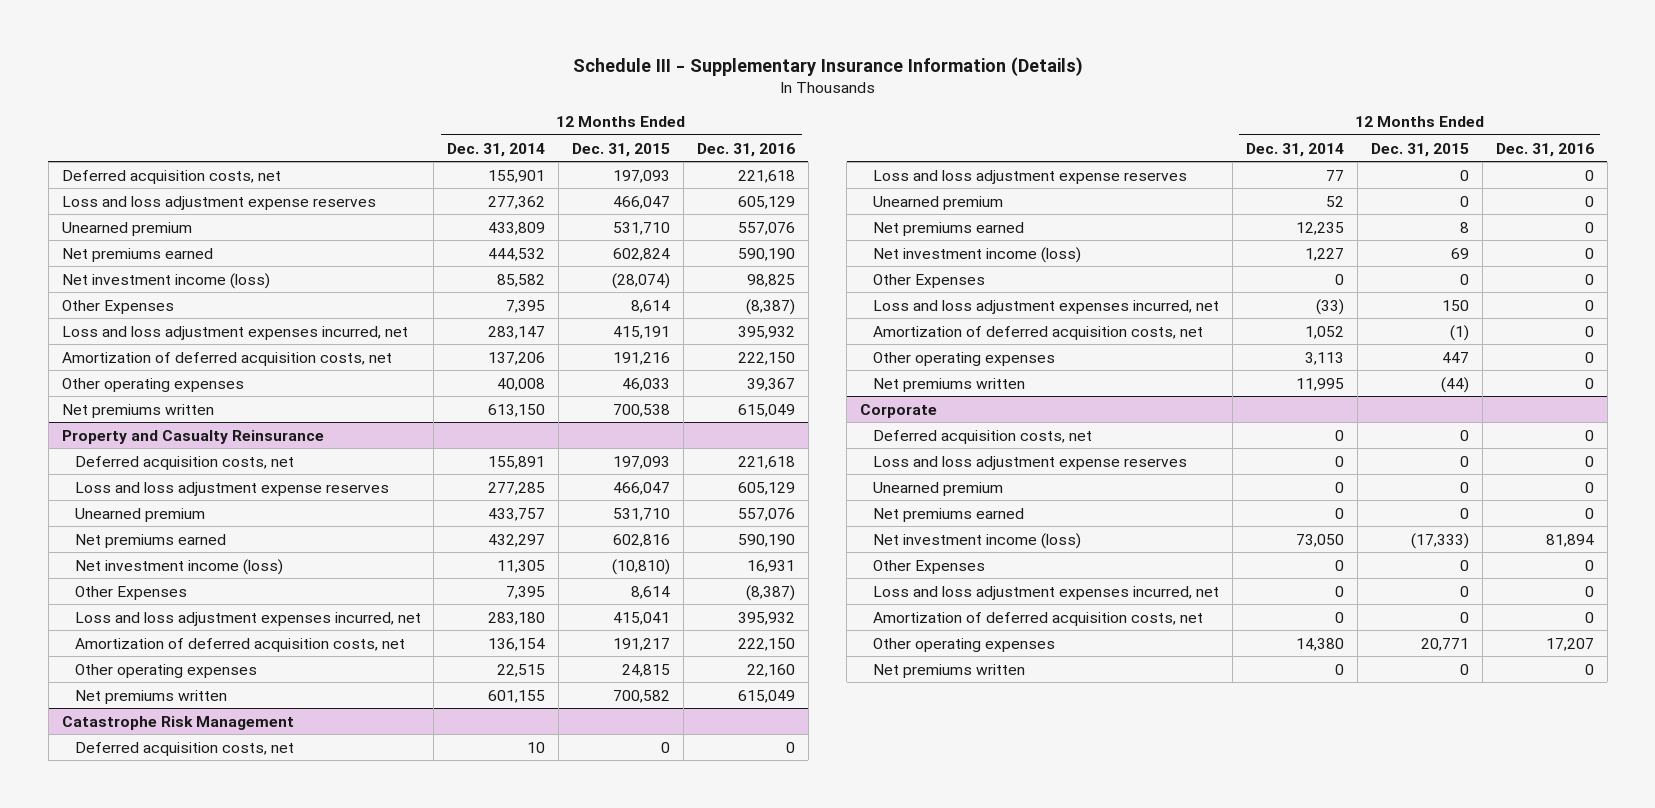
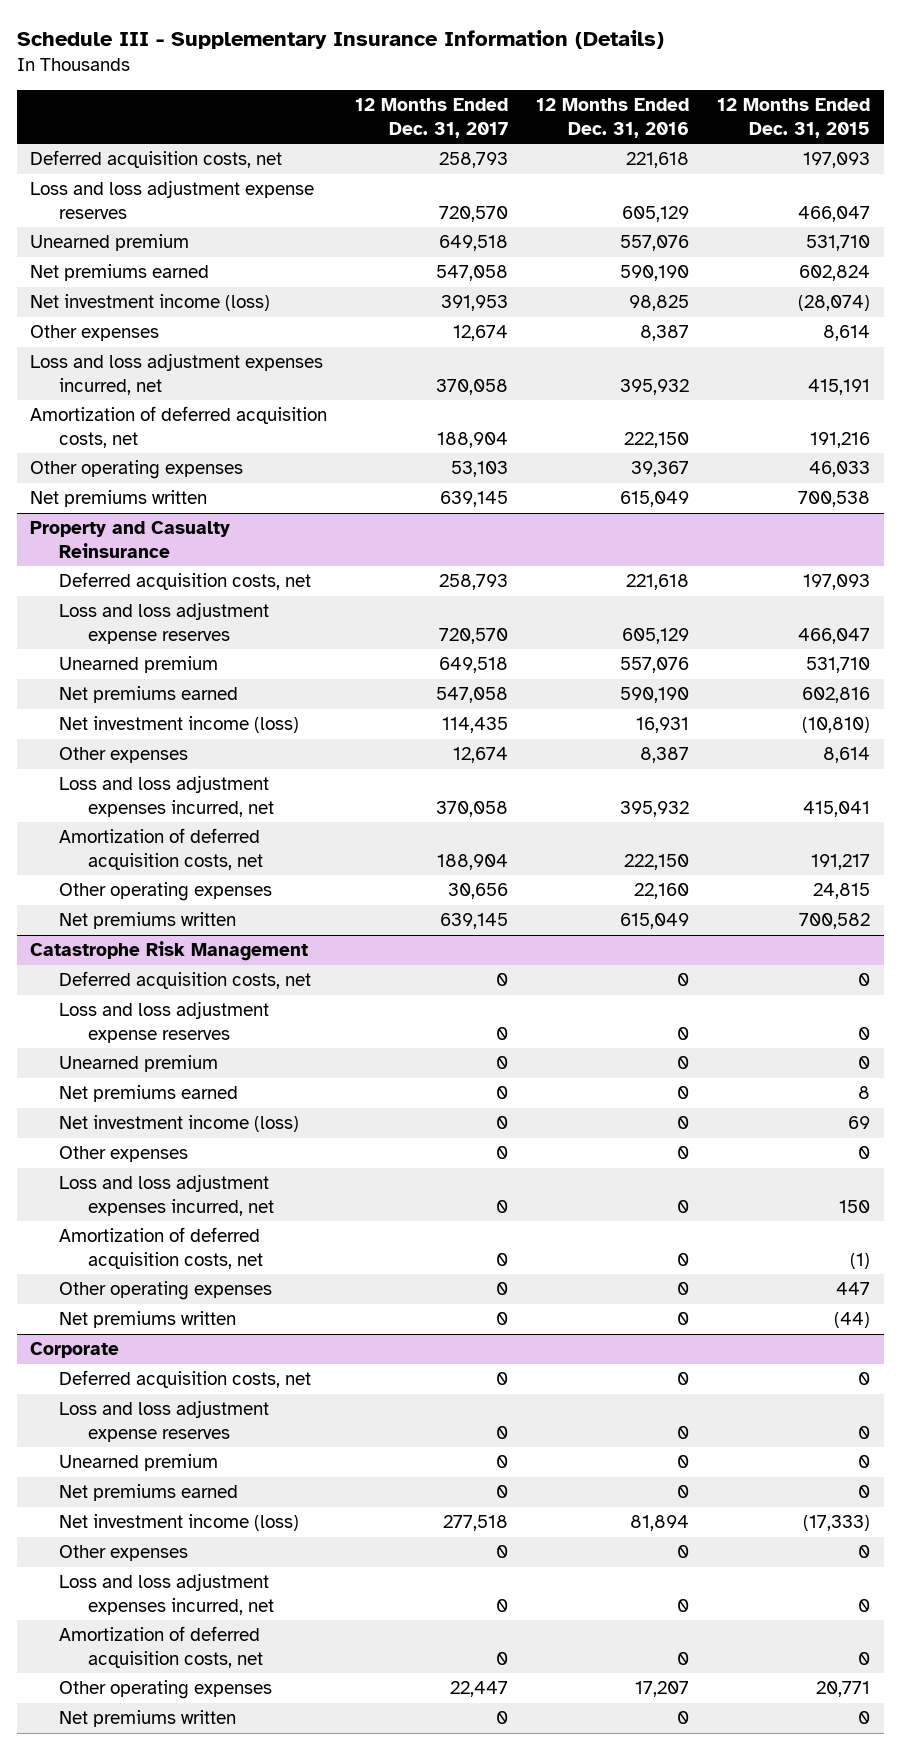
[447,142,546,157] Dec. 31, 2014 -> none
none -> [355,98,509,138] 12 Months Ended Dec. 31, 2017
[61,299,174,314] Other Expenses -> [30,325,160,342] Other expenses
[745,298,795,315] (8,387) -> [639,325,689,342] 8,387
[74,585,187,600] Other Expenses -> [59,747,189,764] Other expenses
[745,584,795,601] (8,387) -> [639,747,689,764] 8,387
[873,273,986,288] Other Expenses -> [59,1146,189,1163] Other expenses
[873,559,986,574] Other Expenses -> [59,1545,189,1562] Other expenses

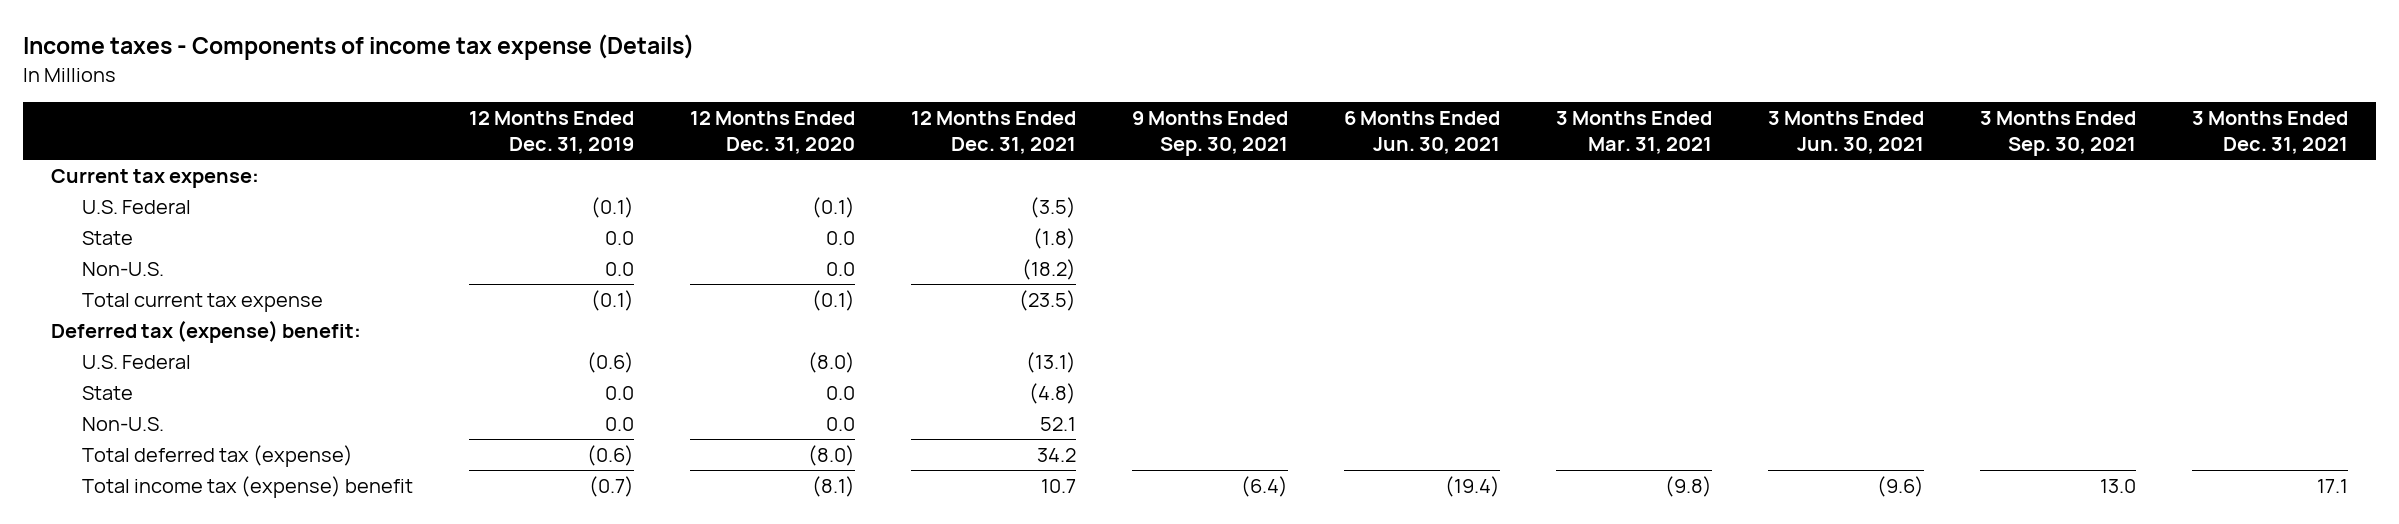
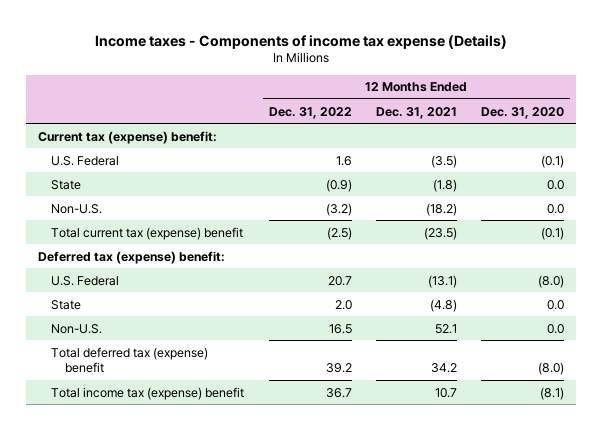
[469,110,635,154] 12 Months Ended Dec. 31, 2019 -> none
[1132,110,1289,156] 9 Months Ended Sep. 30, 2021 -> none
[1344,110,1501,154] 6 Months Ended Jun. 30, 2021 -> none
[1556,110,1713,154] 3 Months Ended Mar. 31, 2021 -> none
[1768,110,1925,154] 3 Months Ended Jun. 30, 2021 -> none
[1980,110,2137,156] 3 Months Ended Sep. 30, 2021 -> none
[2192,110,2349,154] 3 Months Ended Dec. 31, 2021 -> none
none -> [268,106,352,119] Dec. 31, 2022
[51,169,260,189] Current tax expense: -> [38,130,218,144] Current tax (expense) benefit:
[82,293,324,313] Total current tax expense -> [51,226,244,240] Total current tax (expense) benefit
[82,445,354,468] Total deferred tax (expense) -> [51,346,209,374] Total deferred tax (expense) benefit

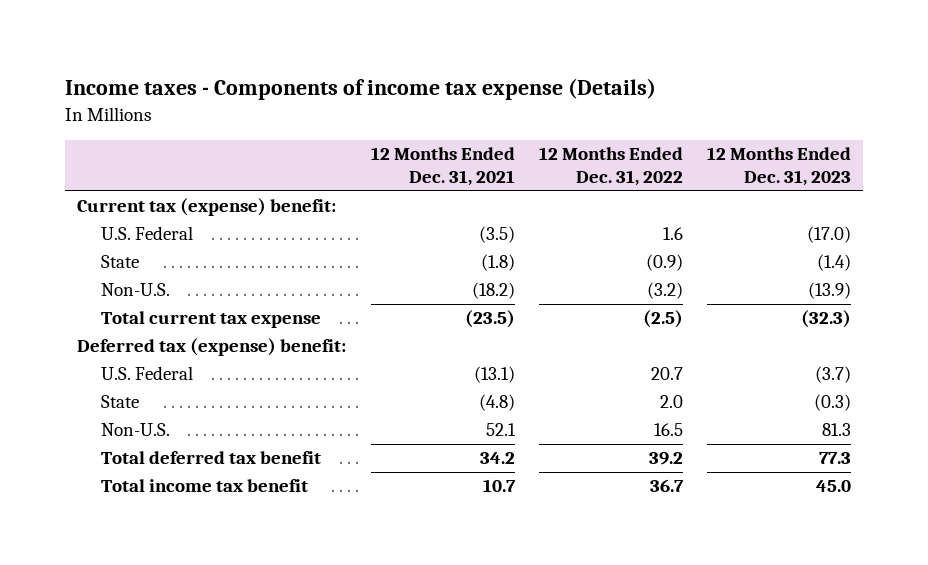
[480,106,564,119] Dec. 31, 2020 -> none
none -> [706,147,851,187] 12 Months Ended Dec. 31, 2023
[51,226,244,240] Total current tax (expense) benefit -> [100,311,321,329] Total current tax expense
[51,346,209,374] Total deferred tax (expense) benefit -> [100,451,321,465] Total deferred tax benefit
[51,386,245,400] Total income tax (expense) benefit -> [100,479,308,493] Total income tax benefit

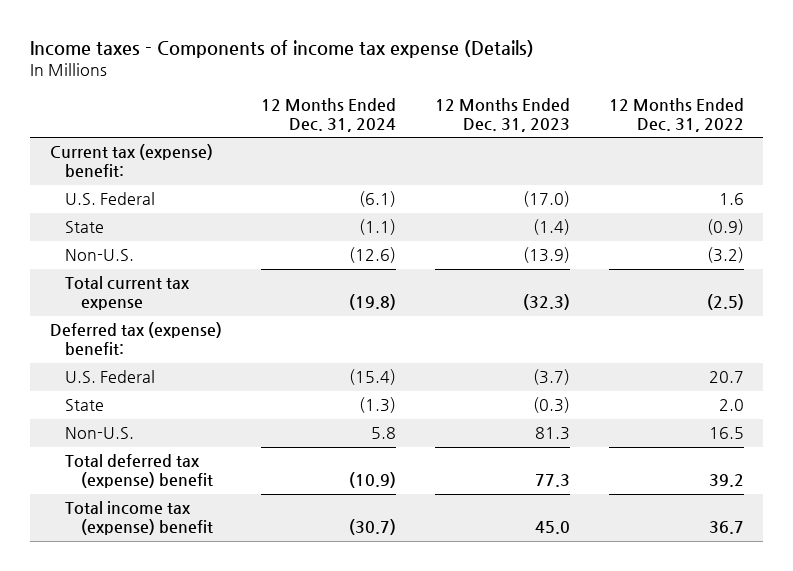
[370,147,515,187] 12 Months Ended Dec. 31, 2021 -> none
none -> [260,97,396,132] 12 Months Ended Dec. 31, 2024
[100,451,321,465] Total deferred tax benefit -> [65,454,214,489] Total deferred tax (expense) benefit
[100,479,308,493] Total income tax benefit -> [65,501,214,536] Total income tax (expense) benefit

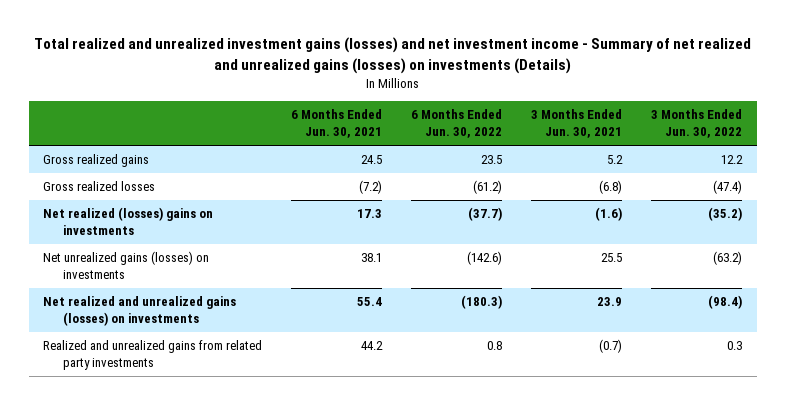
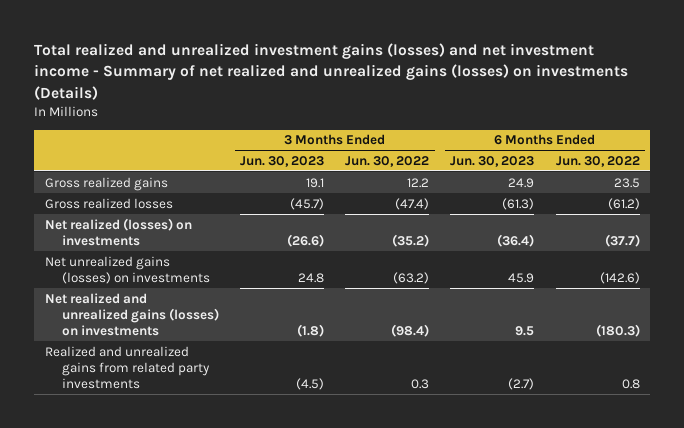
[291,109,383,139] 6 Months Ended Jun. 30, 2021 -> none
[531,109,623,139] 3 Months Ended Jun. 30, 2021 -> none
none -> [240,155,325,167] Jun. 30, 2023
none -> [450,155,535,167] Jun. 30, 2023
[43,207,214,236] Net realized (losses) gains on investments -> [44,217,192,246] Net realized (losses) on investments

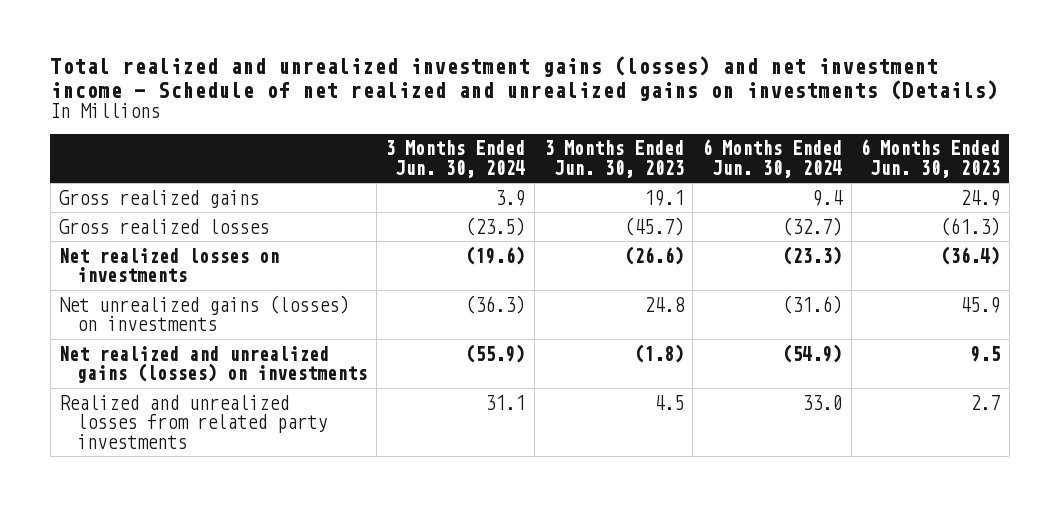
[34,43,629,100] Total realized and unrealized investment gains (losses) and net investment income - Summary of net realized and unrealized gains (losses) on investments (Details) -> [50,55,999,101] Total realized and unrealized investment gains (losses) and net investment income - Schedule of net realized and unrealized gains on investments (Details)
[345,155,430,167] Jun. 30, 2022 -> none
[555,155,640,167] Jun. 30, 2022 -> none
none -> [385,140,526,178] 3 Months Ended Jun. 30, 2024
none -> [702,139,843,178] 6 Months Ended Jun. 30, 2024
[44,217,192,246] Net realized (losses) on investments -> [59,247,280,283] Net realized losses on investments
[44,345,211,390] Realized and unrealized gains from related party investments -> [59,394,328,449] Realized and unrealized losses from related party investments
[296,378,325,391] (4.5) -> [653,394,684,410] 4.5
[508,378,535,391] (2.7) -> [970,394,1001,410] 2.7

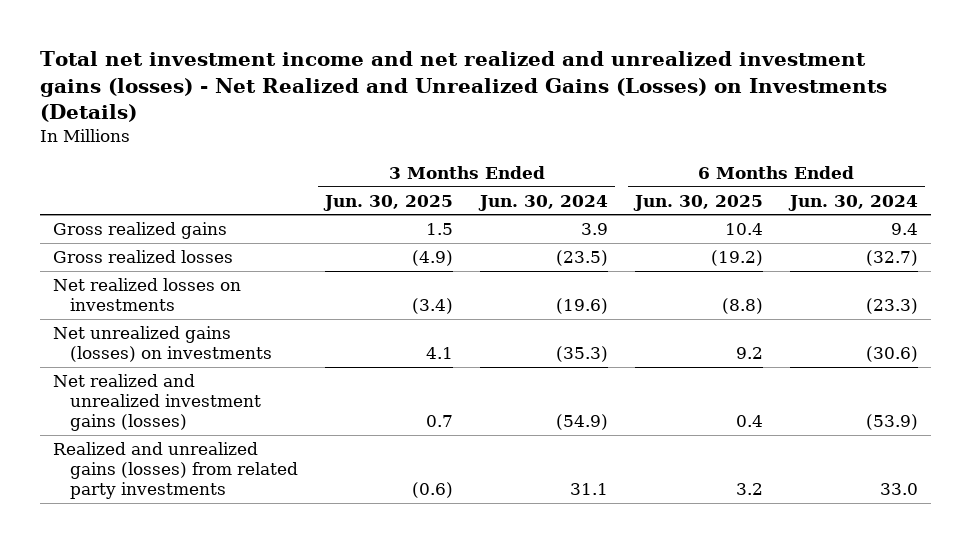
[50,55,999,101] Total realized and unrealized investment gains (losses) and net investment income - Schedule of net realized and unrealized gains on investments (Details) -> [39,51,887,122] Total net investment income and net realized and unrealized investment gains (losses) - Net Realized and Unrealized Gains (Losses) on Investments (Details)
[543,140,684,178] 3 Months Ended Jun. 30, 2023 -> none
[860,139,1001,178] 6 Months Ended Jun. 30, 2023 -> none
none -> [323,194,454,211] Jun. 30, 2025
none -> [632,194,763,211] Jun. 30, 2025
[465,294,526,314] (36.3) -> [556,346,609,363] (35.3)
[782,294,843,314] (31.6) -> [865,346,918,363] (30.6)
[59,345,368,384] Net realized and unrealized gains (losses) on investments -> [53,374,262,432] Net realized and unrealized investment gains (losses)
[465,343,526,363] (55.9) -> [556,414,609,431] (54.9)
[782,343,843,363] (54.9) -> [865,414,918,431] (53.9)
[59,394,328,449] Realized and unrealized losses from related party investments -> [53,442,299,500] Realized and unrealized gains (losses) from related party investments

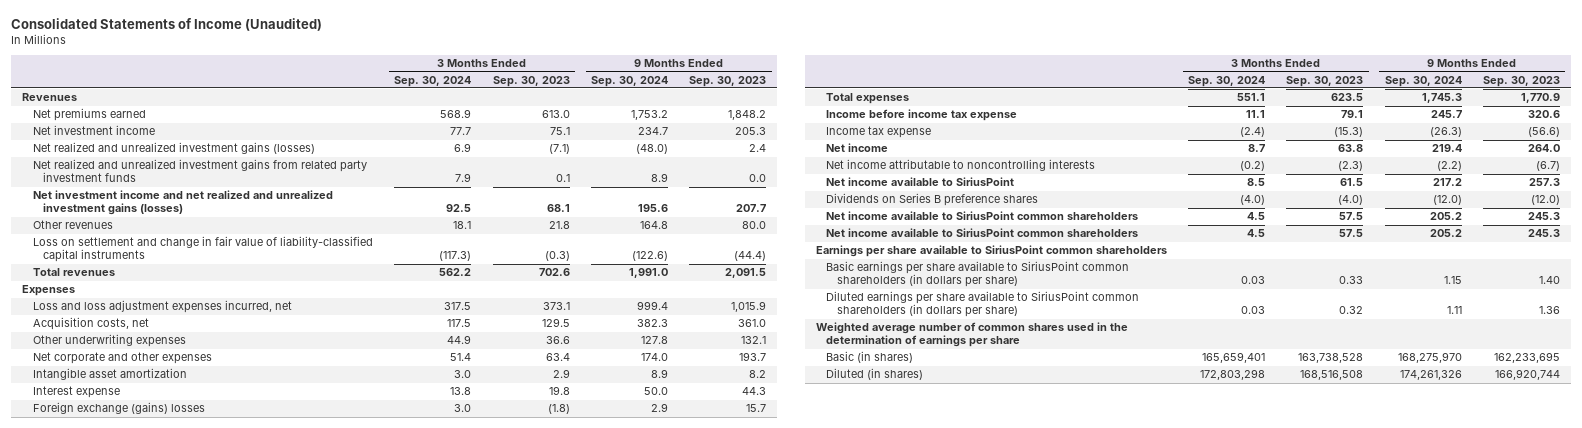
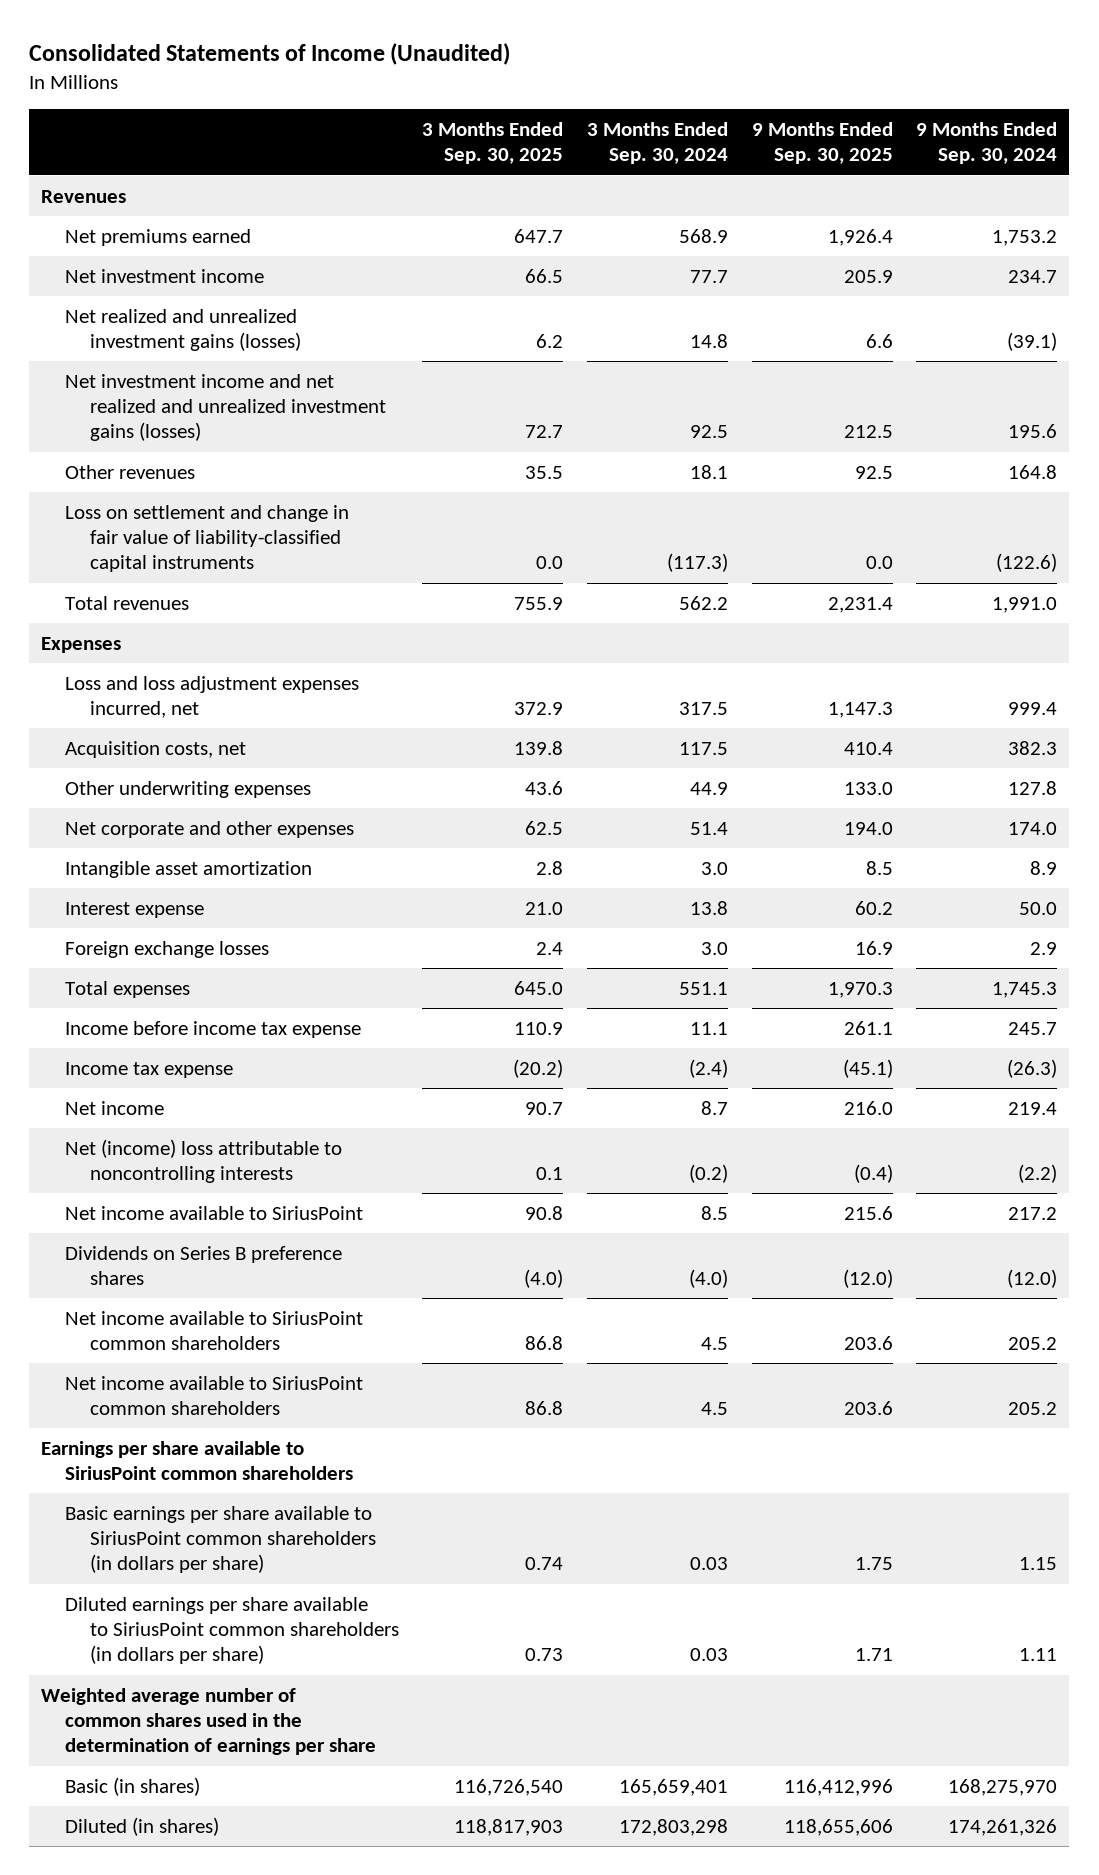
[492,75,570,87] Sep. 30, 2023 -> none
[689,75,767,87] Sep. 30, 2023 -> none
none -> [422,121,564,165] 3 Months Ended Sep. 30, 2025
none -> [751,121,893,165] 9 Months Ended Sep. 30, 2025
[32,159,367,183] Net realized and unrealized investment gains from related party investment funds -> none
[454,143,472,153] 6.9 -> [690,334,729,349] 14.8
[636,144,669,155] (48.0) -> [1007,332,1058,352] (39.1)
[32,402,205,415] Foreign exchange (gains) losses -> [65,940,270,958] Foreign exchange losses
[826,159,1096,172] Net income attributable to noncontrolling interests -> [65,1138,343,1184] Net (income) loss attributable to noncontrolling interests

